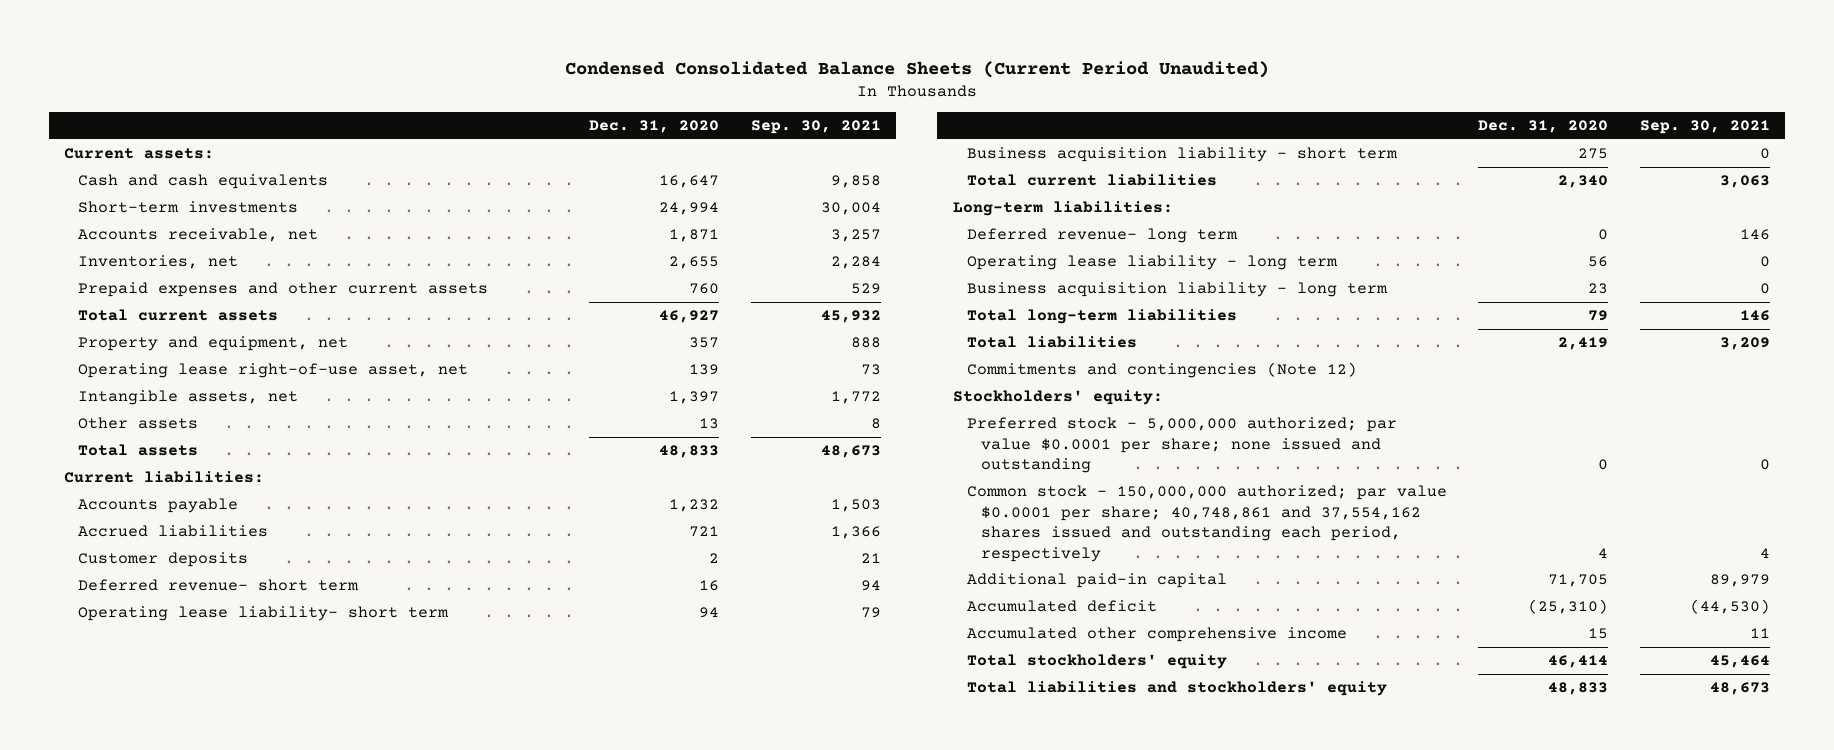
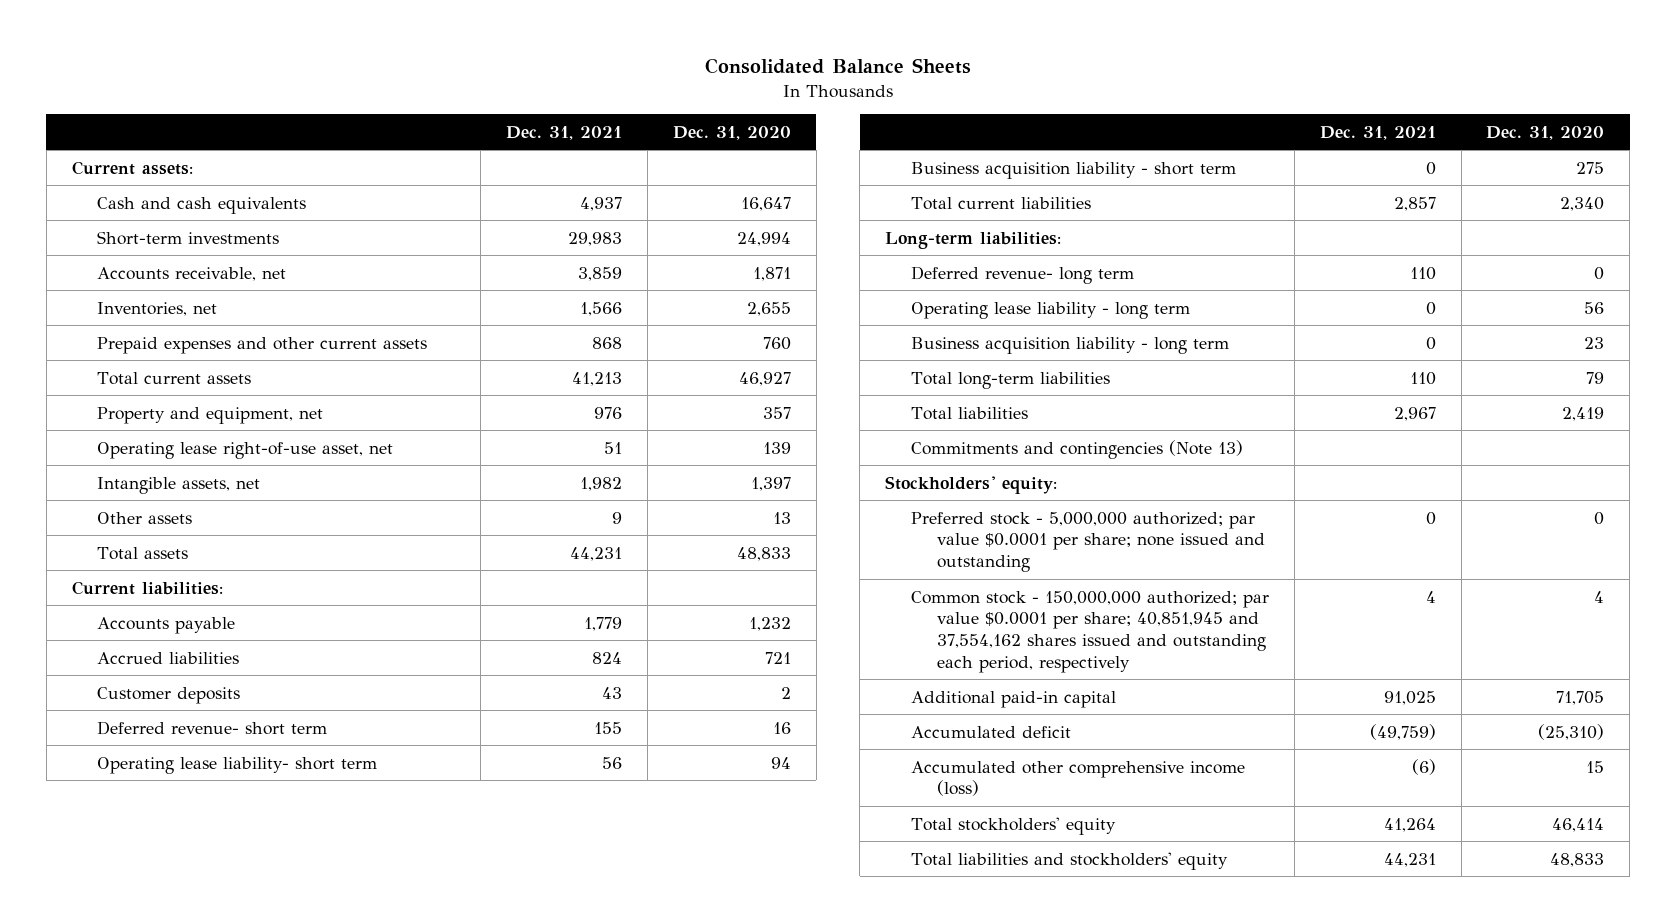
[564,60,1269,78] Condensed Consolidated Balance Sheets (Current Period Unaudited) -> [705,58,972,75] Consolidated Balance Sheets
[750,120,881,135] Sep. 30, 2021 -> none
none -> [506,125,623,140] Dec. 31, 2021
[966,362,1357,379] Commitments and contingencies (Note 12) -> [910,439,1243,459] Commitments and contingencies (Note 13)
[966,485,1447,562] Common stock - 150,000,000 authorized; par value $0.0001 per share; 40,748,861 and 37,554,162 shares issued and outstanding each period, respectively -> [910,590,1269,673] Common stock - 150,000,000 authorized; par value $0.0001 per share; 40,851,945 and 37,554,162 shares issued and outstanding each period, respectively
[966,627,1347,643] Accumulated other comprehensive income -> [910,760,1245,797] Accumulated other comprehensive income (loss)

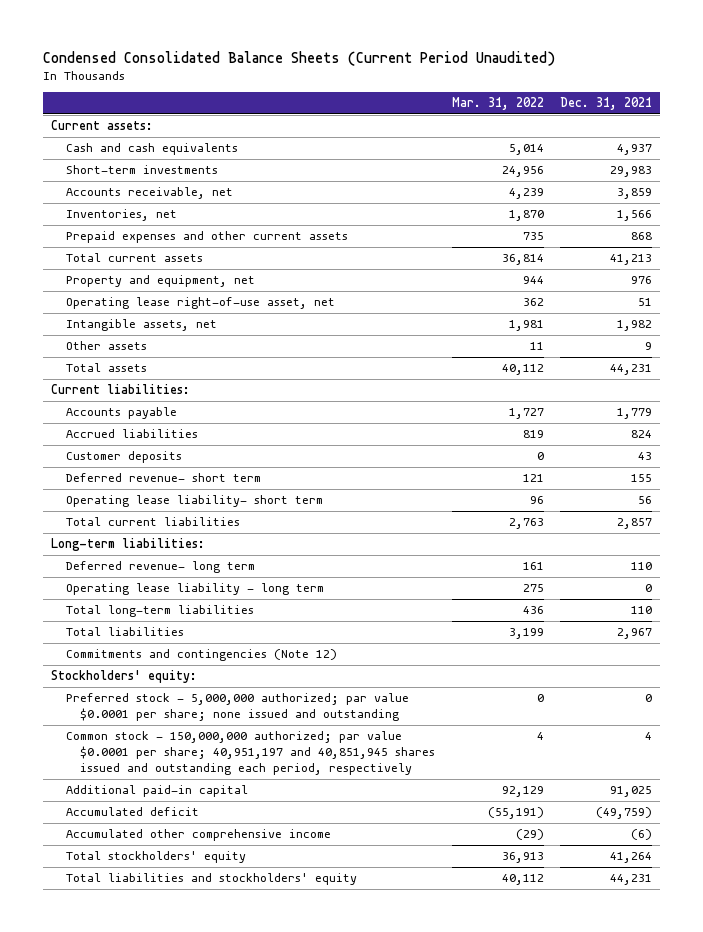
[705,58,972,75] Consolidated Balance Sheets -> [43,50,556,66] Condensed Consolidated Balance Sheets (Current Period Unaudited)
[672,125,791,140] Dec. 31, 2020 -> none
none -> [451,97,544,111] Mar. 31, 2022
[910,161,1236,179] Business acquisition liability - short term -> none
[910,336,1229,354] Business acquisition liability - long term -> none
[910,439,1243,459] Commitments and contingencies (Note 13) -> [65,649,337,662] Commitments and contingencies (Note 12)
[910,590,1269,673] Common stock - 150,000,000 authorized; par value $0.0001 per share; 40,851,945 and 37,554,162 shares issued and outstanding each period, respectively -> [65,731,436,776] Common stock - 150,000,000 authorized; par value $0.0001 per share; 40,951,197 and 40,851,945 shares issued and outstanding each period, respectively
[910,760,1245,797] Accumulated other comprehensive income (loss) -> [65,829,331,842] Accumulated other comprehensive income

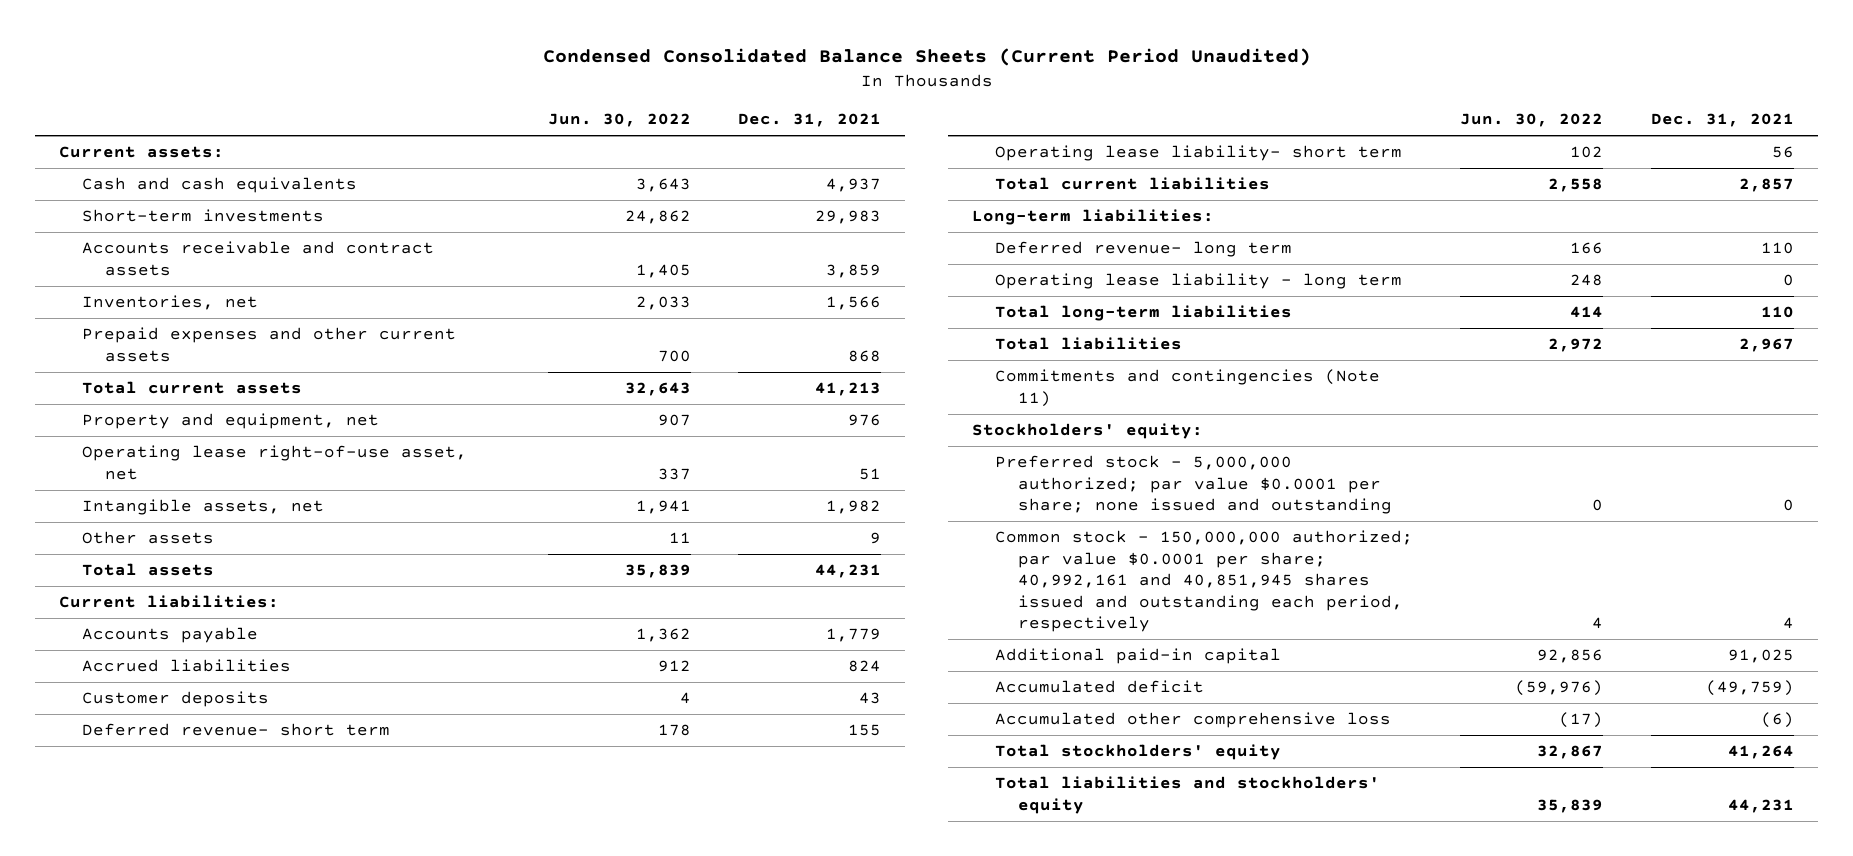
[451,97,544,111] Mar. 31, 2022 -> none
none -> [547,113,691,128] Jun. 30, 2022
[65,187,233,200] Accounts receivable, net -> [81,241,434,276] Accounts receivable and contract assets
[65,649,337,662] Commitments and contingencies (Note 12) -> [994,369,1380,407] Commitments and contingencies (Note 11)
[65,731,436,776] Common stock - 150,000,000 authorized; par value $0.0001 per share; 40,951,197 and 40,851,945 shares issued and outstanding each period, respectively -> [994,530,1413,633] Common stock - 150,000,000 authorized; par value $0.0001 per share; 40,992,161 and 40,851,945 shares issued and outstanding each period, respectively
[65,829,331,842] Accumulated other comprehensive income -> [994,712,1391,729] Accumulated other comprehensive loss

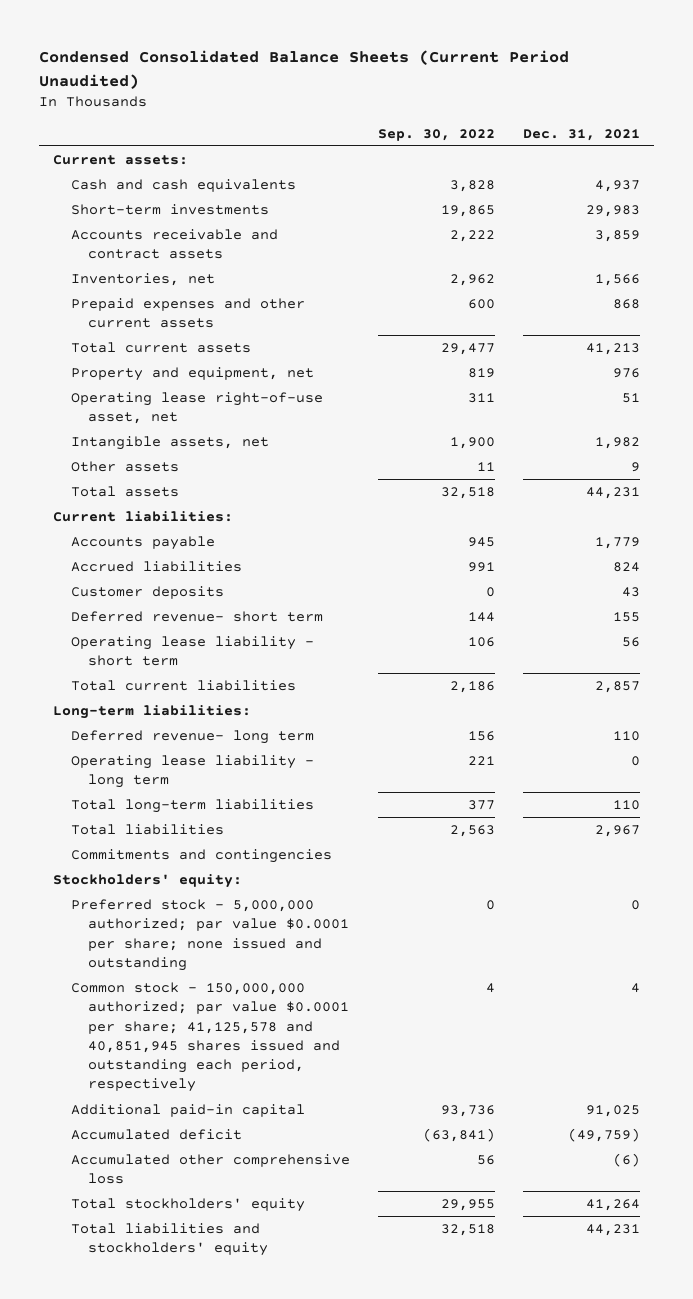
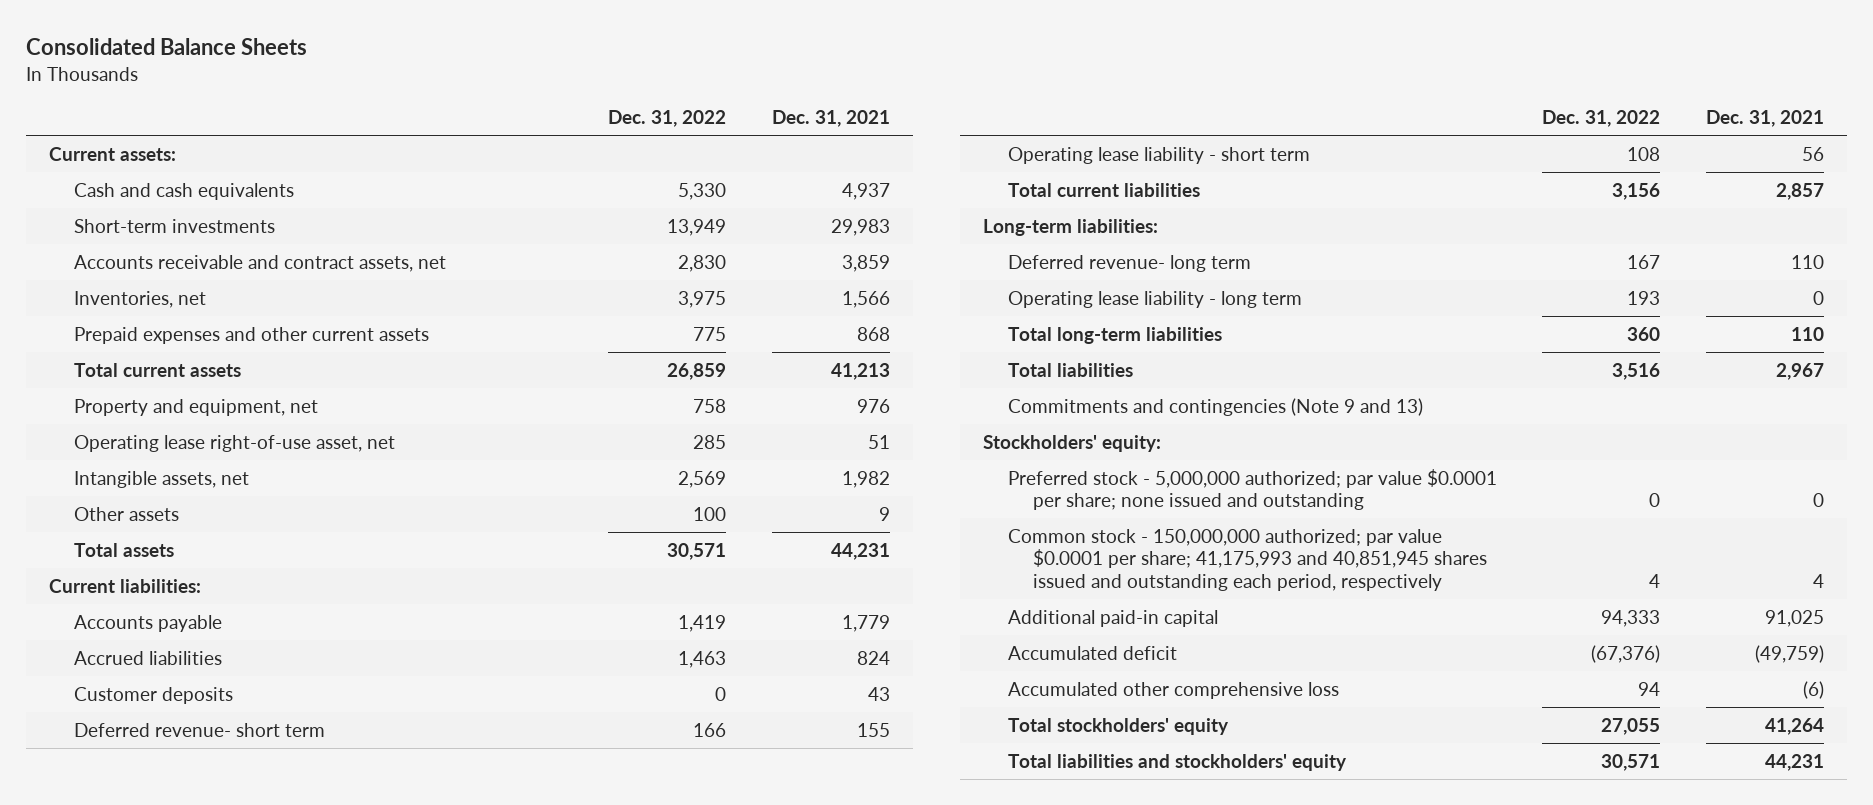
[39,50,570,89] Condensed Consolidated Balance Sheets (Current Period Unaudited) -> [26,38,308,56] Consolidated Balance Sheets
[377,128,495,141] Sep. 30, 2022 -> none
none -> [608,110,727,128] Dec. 31, 2022
[70,229,278,260] Accounts receivable and contract assets -> [73,254,446,272] Accounts receivable and contract assets, net
[70,849,332,864] Commitments and contingencies -> [1007,397,1423,416] Commitments and contingencies (Note 9 and 13)
[70,982,349,1093] Common stock - 150,000,000 authorized; par value $0.0001 per share; 41,125,578 and 40,851,945 shares issued and outstanding each period, respectively -> [1007,528,1487,591] Common stock - 150,000,000 authorized; par value $0.0001 per share; 41,175,993 and 40,851,945 shares issued and outstanding each period, respectively

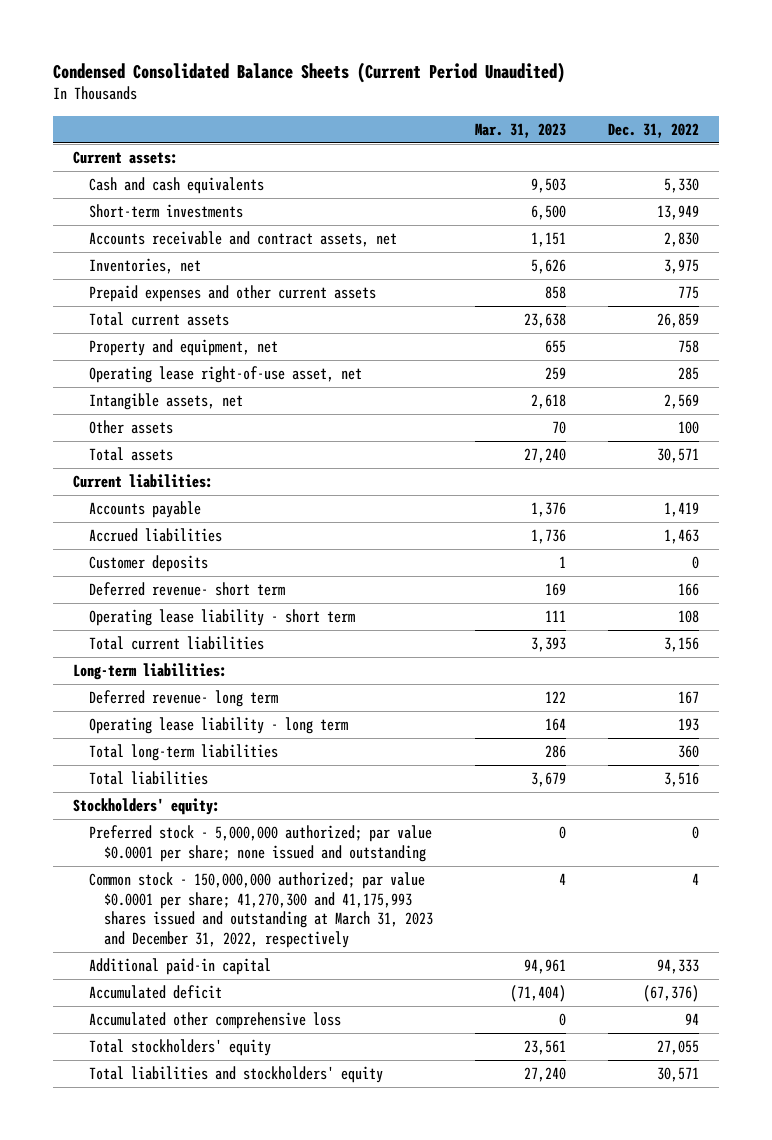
[26,38,308,56] Consolidated Balance Sheets -> [52,61,565,83] Condensed Consolidated Balance Sheets (Current Period Unaudited)
[771,110,890,128] Dec. 31, 2021 -> none
none -> [474,122,566,138] Mar. 31, 2023
[1007,397,1423,416] Commitments and contingencies (Note 9 and 13) -> none
[1007,528,1487,591] Common stock - 150,000,000 authorized; par value $0.0001 per share; 41,175,993 and 40,851,945 shares issued and outstanding each period, respectively -> [88,872,433,948] Common stock - 150,000,000 authorized; par value $0.0001 per share; 41,270,300 and 41,175,993 shares issued and outstanding at March 31, 2023 and December 31, 2022, respectively

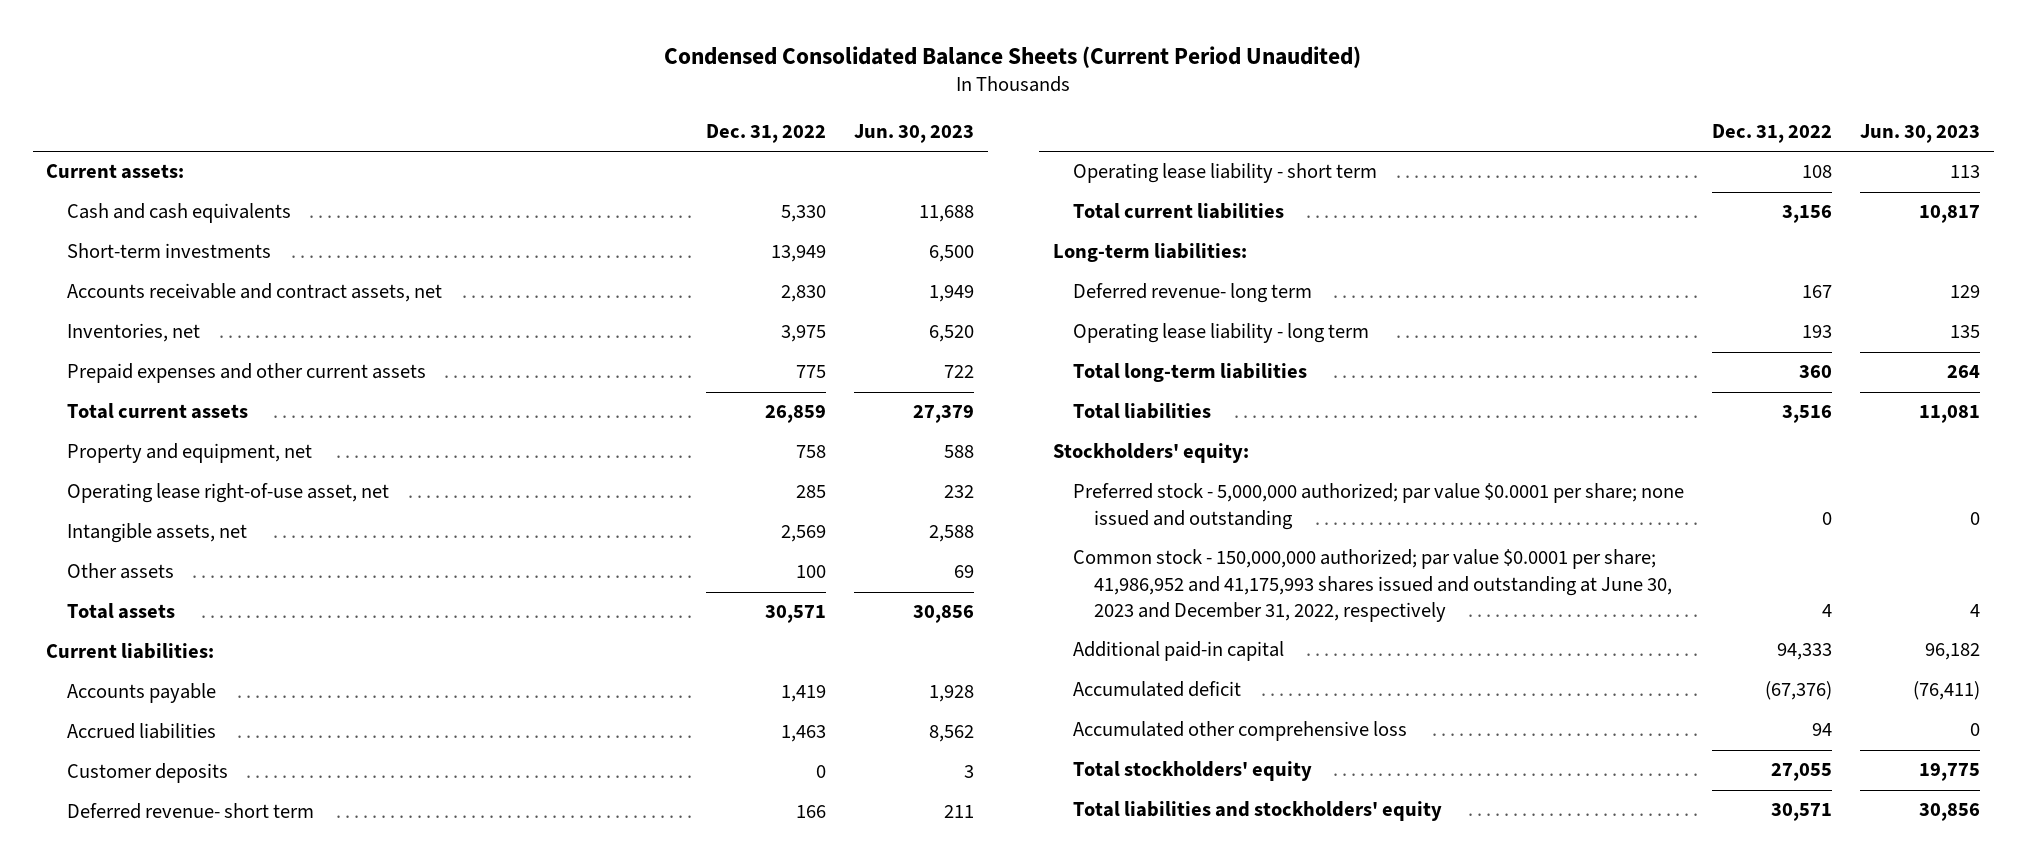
[474,122,566,138] Mar. 31, 2023 -> none
none -> [854,124,975,144] Jun. 30, 2023
[88,872,433,948] Common stock - 150,000,000 authorized; par value $0.0001 per share; 41,270,300 and 41,175,993 shares issued and outstanding at March 31, 2023 and December 31, 2022, respectively -> [1073,549,1673,622] Common stock - 150,000,000 authorized; par value $0.0001 per share; 41,986,952 and 41,175,993 shares issued and outstanding at June 30, 2023 and December 31, 2022, respectively

